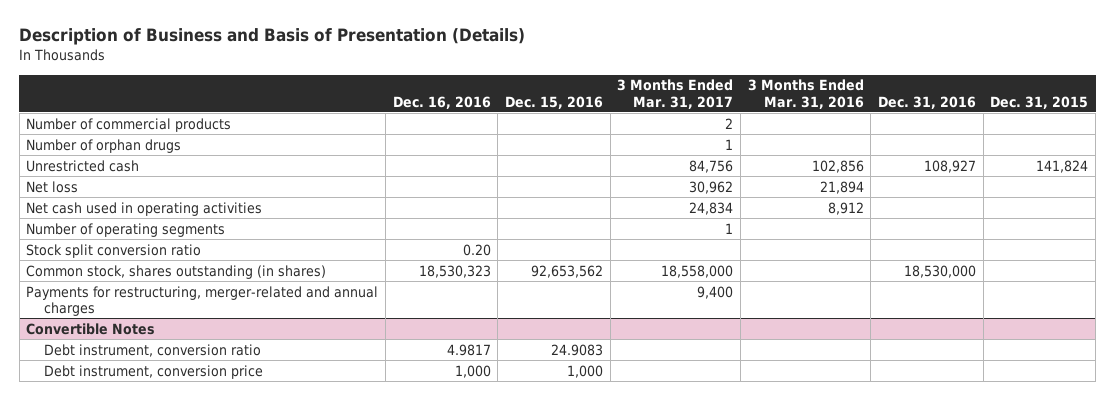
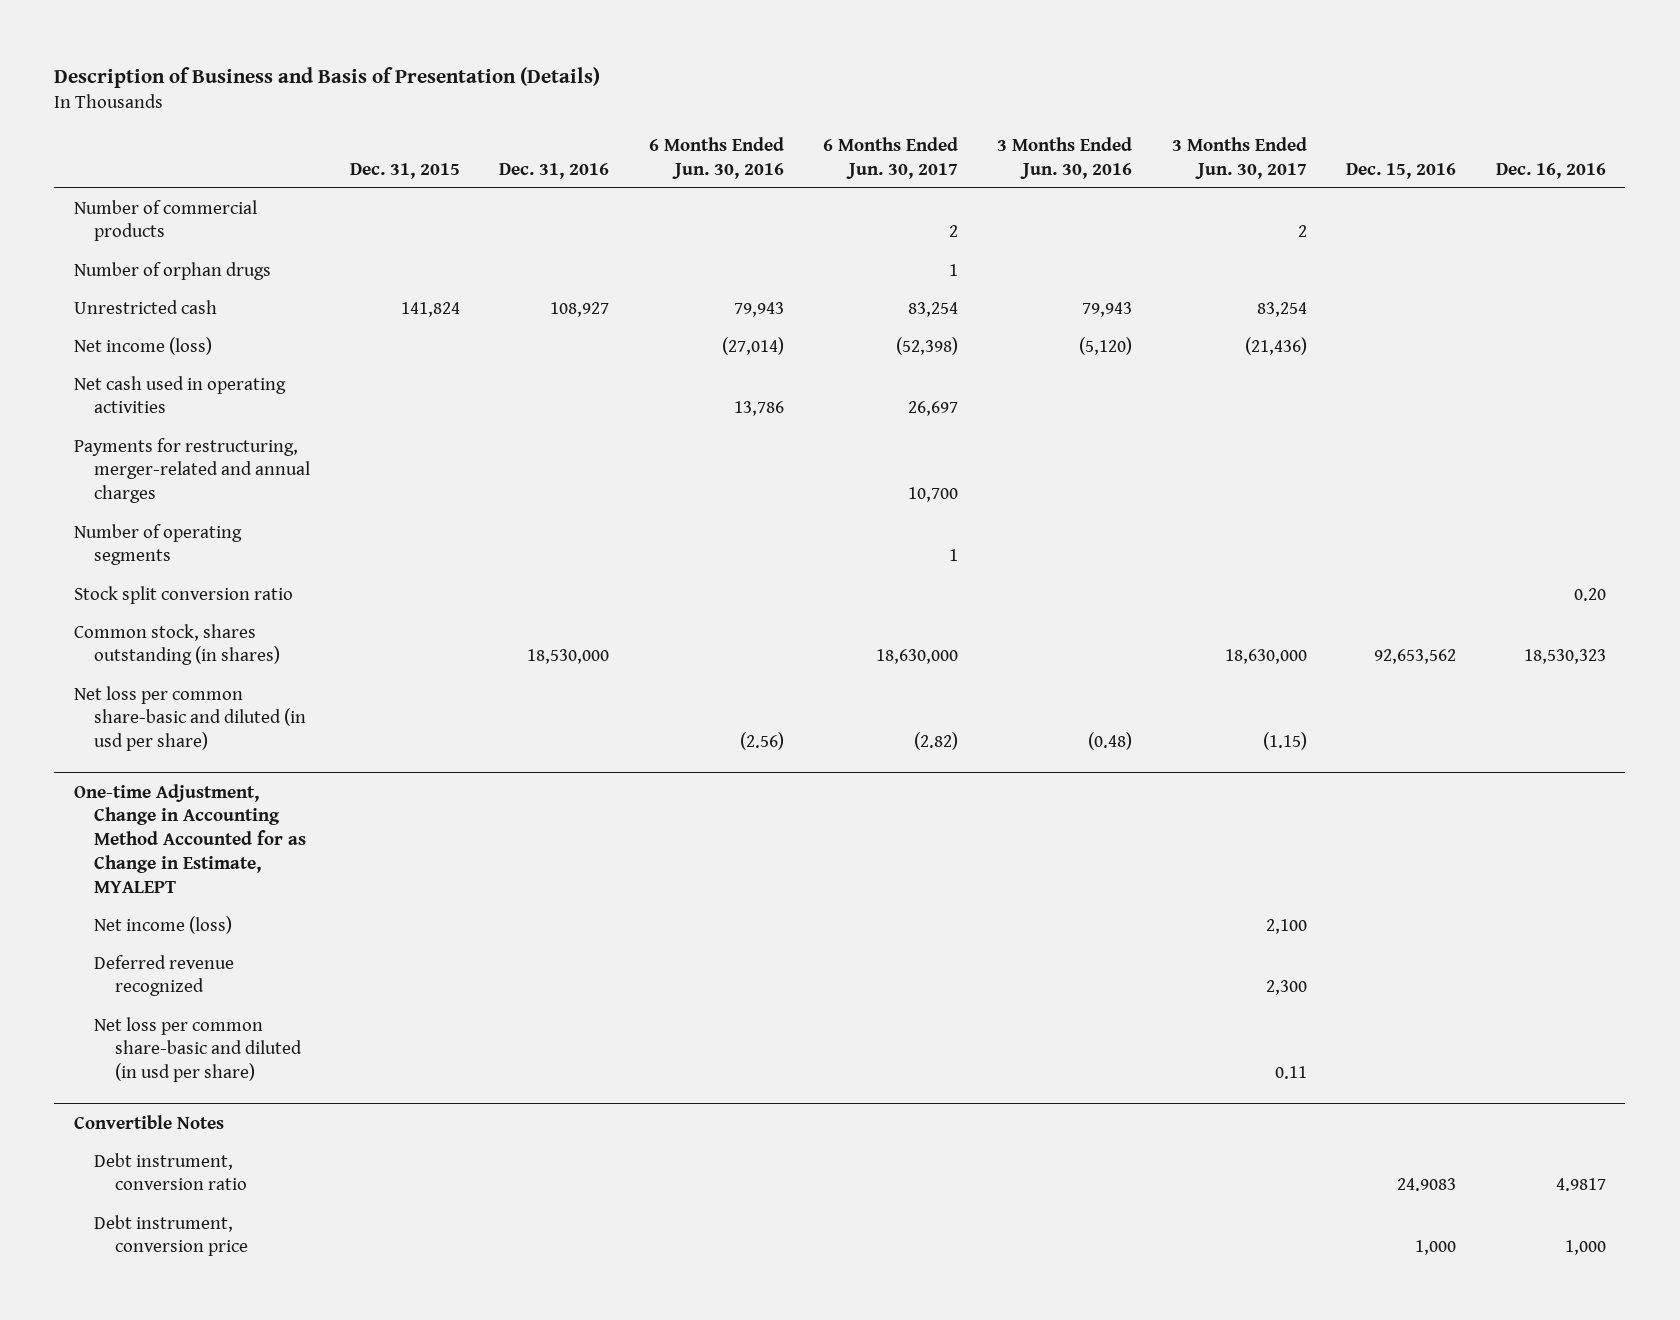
[617,79,734,109] 3 Months Ended Mar. 31, 2017 -> none
[747,79,864,109] 3 Months Ended Mar. 31, 2016 -> none
none -> [648,136,784,179] 6 Months Ended Jun. 30, 2016
none -> [822,136,958,179] 6 Months Ended Jun. 30, 2017
none -> [997,136,1133,179] 3 Months Ended Jun. 30, 2016
none -> [1171,136,1307,179] 3 Months Ended Jun. 30, 2017
[26,180,79,193] Net loss -> [73,336,212,355] Net income (loss)
[26,285,379,317] Payments for restructuring, merger-related and annual charges -> [73,437,311,504] Payments for restructuring, merger-related and annual charges
none -> [73,685,307,752] Net loss per common share-basic and diluted (in usd per share)
none -> [73,783,307,893] One-time Adjustment, Change in Accounting Method Accounted for as Change in Estimate, MYALEPT
none -> [94,915,233,934] Net income (loss)
none -> [94,954,235,997] Deferred revenue recognized
none -> [94,1016,302,1083] Net loss per common share-basic and diluted (in usd per share)

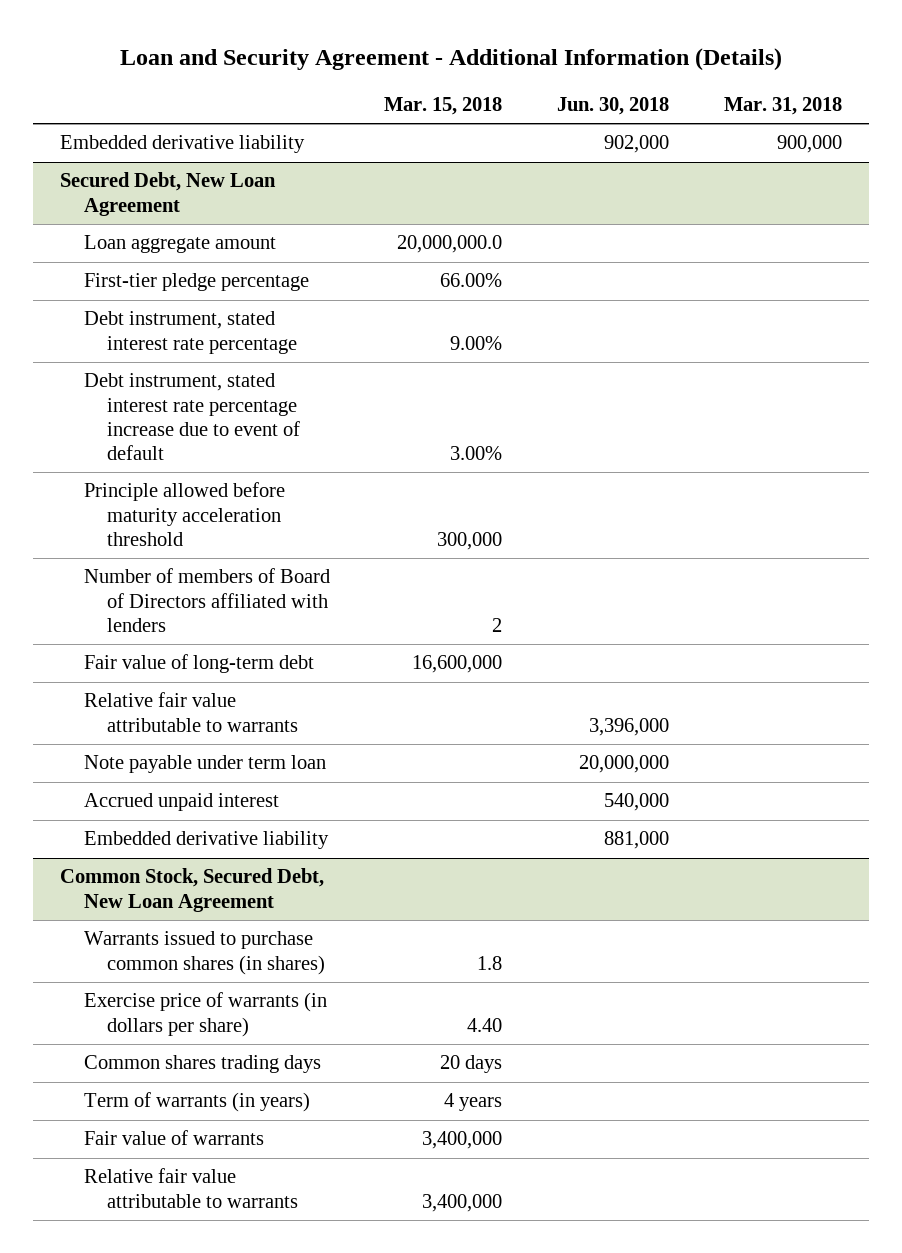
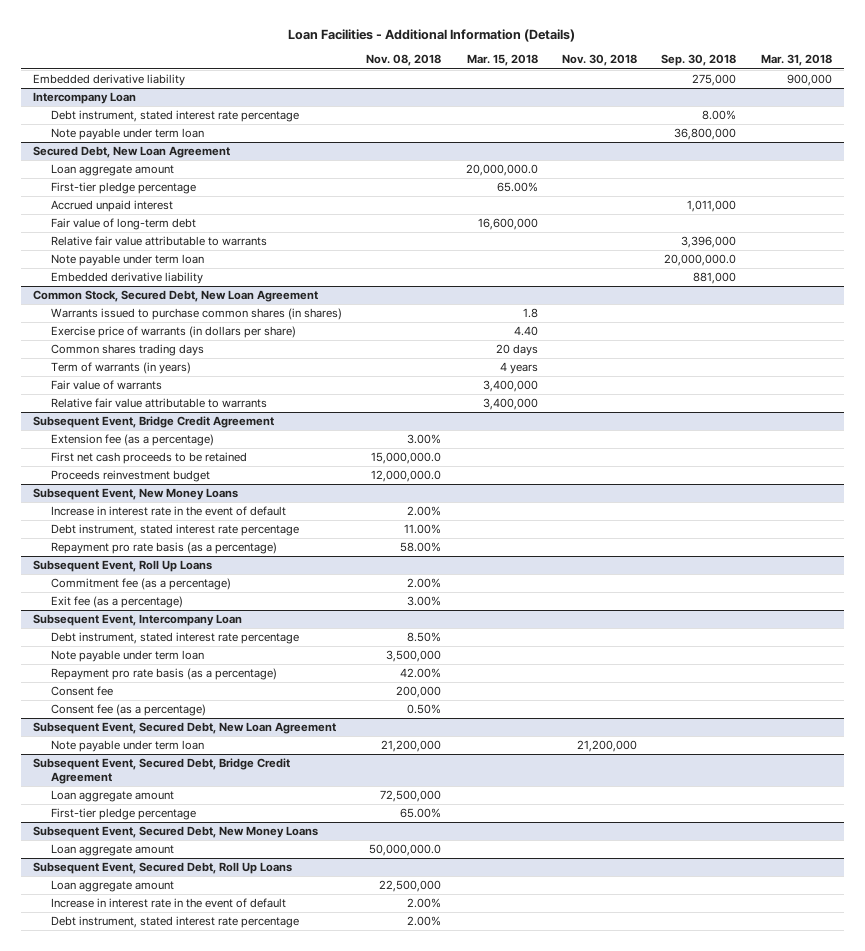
[120,48,783,72] Loan and Security Agreement - Additional Information (Details) -> [288,28,576,42] Loan Facilities - Additional Information (Details)
[557,97,670,116] Jun. 30, 2018 -> none
none -> [366,54,442,67] Nov. 08, 2018
none -> [561,54,637,67] Nov. 30, 2018
none -> [661,54,737,67] Sep. 30, 2018
none -> [33,92,137,105] Intercompany Loan
none -> [50,110,299,123] Debt instrument, stated interest rate percentage
none -> [50,128,204,141] Note payable under term loan
[83,311,298,354] Debt instrument, stated interest rate percentage -> none
[83,373,301,460] Debt instrument, stated interest rate percentage increase due to event of default -> none
[83,482,285,546] Principle allowed before maturity acceleration threshold -> none
[83,568,330,632] Number of members of Board of Directors affiliated with lenders -> none
[440,273,503,288] 66.00% -> [496,182,538,193] 65.00%
[83,793,279,812] Accrued unpaid interest -> [50,200,173,213] Accrued unpaid interest
none -> [33,416,275,429] Subsequent Event, Bridge Credit Agreement
none -> [50,434,214,447] Extension fee (as a percentage)
none -> [50,452,247,465] First net cash proceeds to be retained
none -> [50,470,210,483] Proceeds reinvestment budget
none -> [33,488,239,501] Subsequent Event, New Money Loans
none -> [50,506,286,517] Increase in interest rate in the event of default
none -> [50,524,299,537] Debt instrument, stated interest rate percentage
none -> [50,542,277,555] Repayment pro rate basis (as a percentage)
none -> [33,560,213,573] Subsequent Event, Roll Up Loans
none -> [50,578,231,591] Commitment fee (as a percentage)
none -> [50,596,183,609] Exit fee (as a percentage)
none -> [33,614,243,627] Subsequent Event, Intercompany Loan
none -> [50,632,299,645] Debt instrument, stated interest rate percentage
none -> [50,650,204,663] Note payable under term loan
none -> [50,668,277,681] Repayment pro rate basis (as a percentage)
none -> [50,686,113,697] Consent fee
none -> [50,704,206,717] Consent fee (as a percentage)
none -> [33,722,337,735] Subsequent Event, Secured Debt, New Loan Agreement
none -> [50,740,204,753] Note payable under term loan
none -> [33,758,291,784] Subsequent Event, Secured Debt, Bridge Credit Agreement
none -> [50,790,174,803] Loan aggregate amount
none -> [50,808,196,821] First-tier pledge percentage
none -> [33,826,319,839] Subsequent Event, Secured Debt, New Money Loans
none -> [50,844,174,857] Loan aggregate amount
none -> [33,862,293,875] Subsequent Event, Secured Debt, Roll Up Loans
none -> [50,880,174,893] Loan aggregate amount
none -> [50,898,286,909] Increase in interest rate in the event of default
none -> [50,916,299,929] Debt instrument, stated interest rate percentage

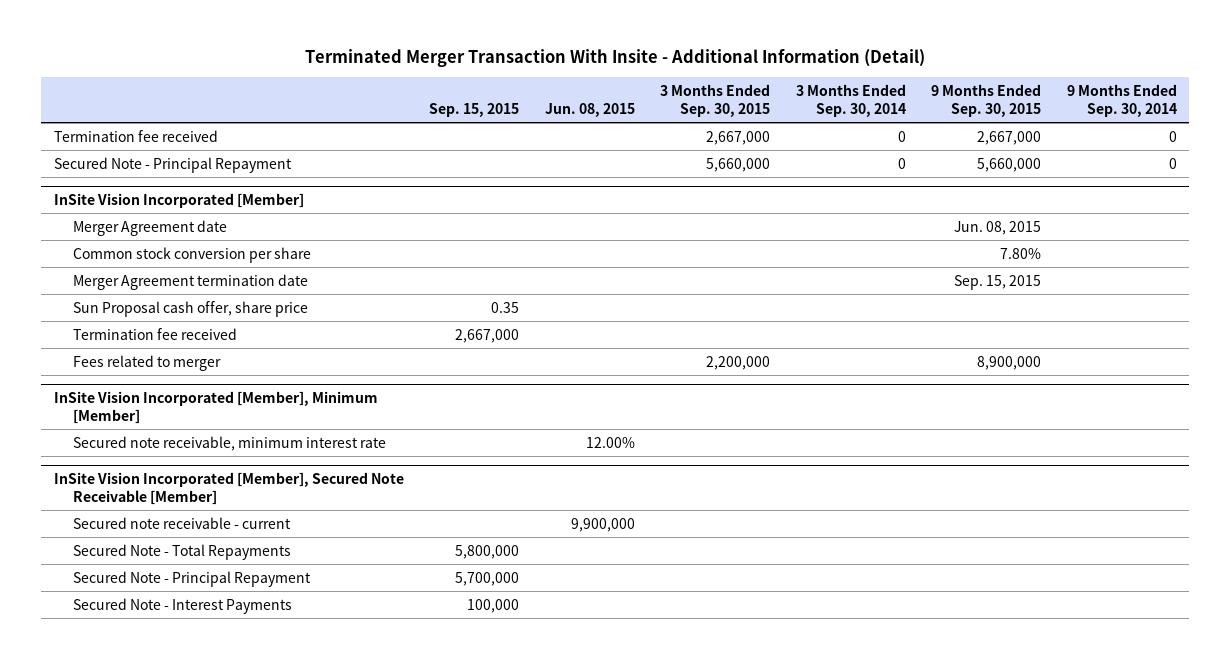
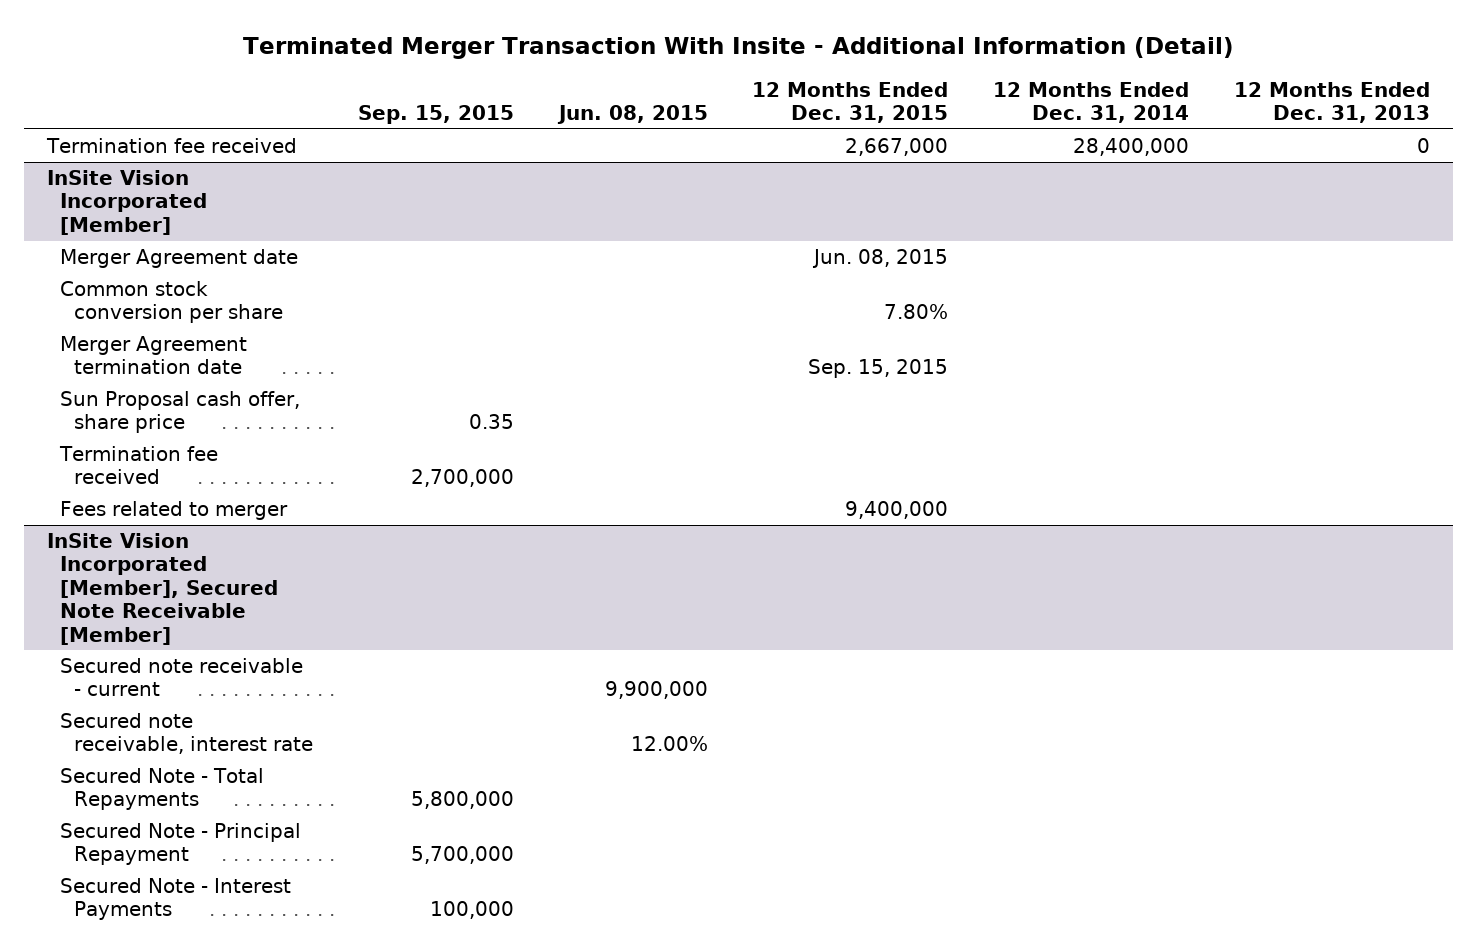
[660,84,771,118] 3 Months Ended Sep. 30, 2015 -> none
[795,84,906,118] 3 Months Ended Sep. 30, 2014 -> none
[931,84,1042,118] 9 Months Ended Sep. 30, 2015 -> none
[1066,84,1177,118] 9 Months Ended Sep. 30, 2014 -> none
none -> [752,81,949,123] 12 Months Ended Dec. 31, 2015
none -> [993,81,1190,123] 12 Months Ended Dec. 31, 2014
none -> [1234,81,1431,123] 12 Months Ended Dec. 31, 2013
[54,156,293,173] Secured Note - Principal Repayment -> none
[455,328,520,343] 2,667,000 -> [410,469,514,488] 2,700,000
[54,390,379,424] InSite Vision Incorporated [Member], Minimum [Member] -> none
[72,435,386,451] Secured note receivable, minimum interest rate -> none
none -> [60,712,313,755] Secured note receivable, interest rate

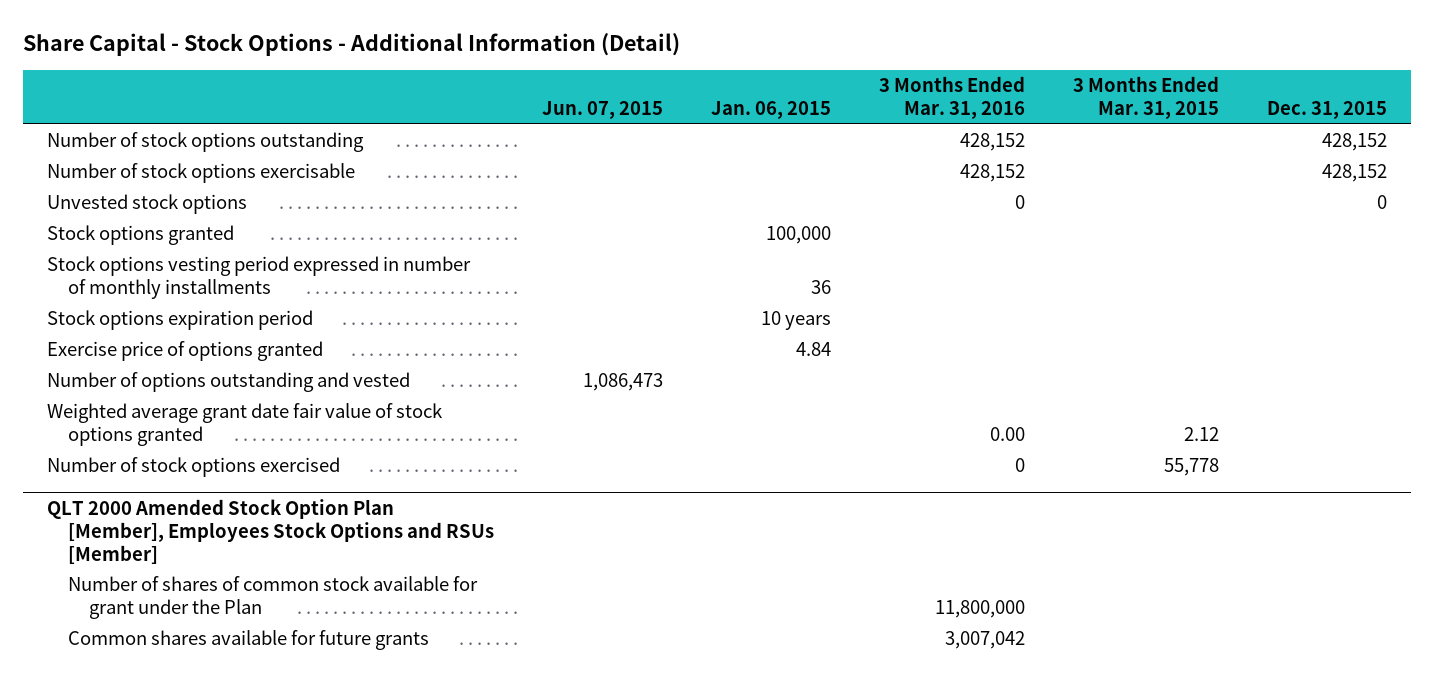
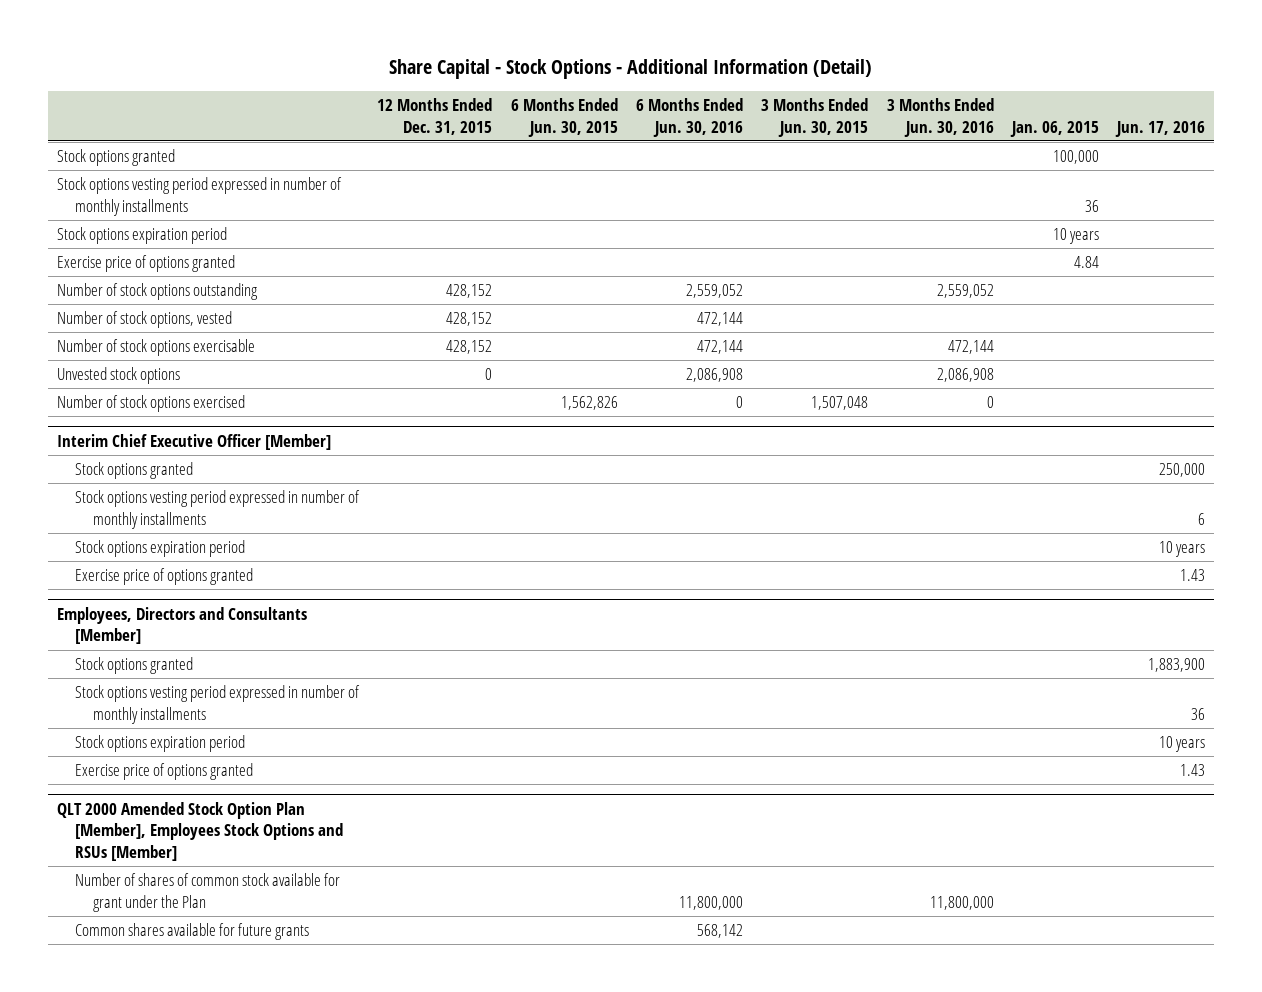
[542,101,664,120] Jun. 07, 2015 -> none
[879,76,1026,120] 3 Months Ended Mar. 31, 2016 -> none
[1073,76,1220,120] 3 Months Ended Mar. 31, 2015 -> none
[1267,101,1388,120] Dec. 31, 2015 -> none
none -> [377,97,493,135] 12 Months Ended Dec. 31, 2015
none -> [510,97,618,137] 6 Months Ended Jun. 30, 2015
none -> [636,97,744,137] 6 Months Ended Jun. 30, 2016
none -> [761,97,869,137] 3 Months Ended Jun. 30, 2015
none -> [886,97,994,137] 3 Months Ended Jun. 30, 2016
none -> [1115,120,1206,137] Jun. 17, 2016
[46,403,443,447] Weighted average grant date fair value of stock options granted -> none
[46,132,364,153] Number of stock options outstanding -> [57,283,259,301] Number of stock options outstanding
[46,372,410,393] Number of options outstanding and vested -> [57,311,233,329] Number of stock options, vested
[46,163,355,184] Number of stock options exercisable -> [57,339,256,357] Number of stock options exercisable
[46,194,247,215] Unvested stock options -> [57,367,181,385] Unvested stock options
none -> [57,433,332,450] Interim Chief Executive Officer [Member]
none -> [75,462,194,480] Stock options granted
none -> [75,490,361,529] Stock options vesting period expressed in number of monthly installments
none -> [75,540,246,558] Stock options expiration period
none -> [75,568,254,586] Exercise price of options granted
none -> [57,606,308,645] Employees, Directors and Consultants [Member]
none -> [75,657,194,675] Stock options granted
none -> [75,685,361,724] Stock options vesting period expressed in number of monthly installments
none -> [75,735,246,753] Stock options expiration period
none -> [75,763,254,781] Exercise price of options granted

